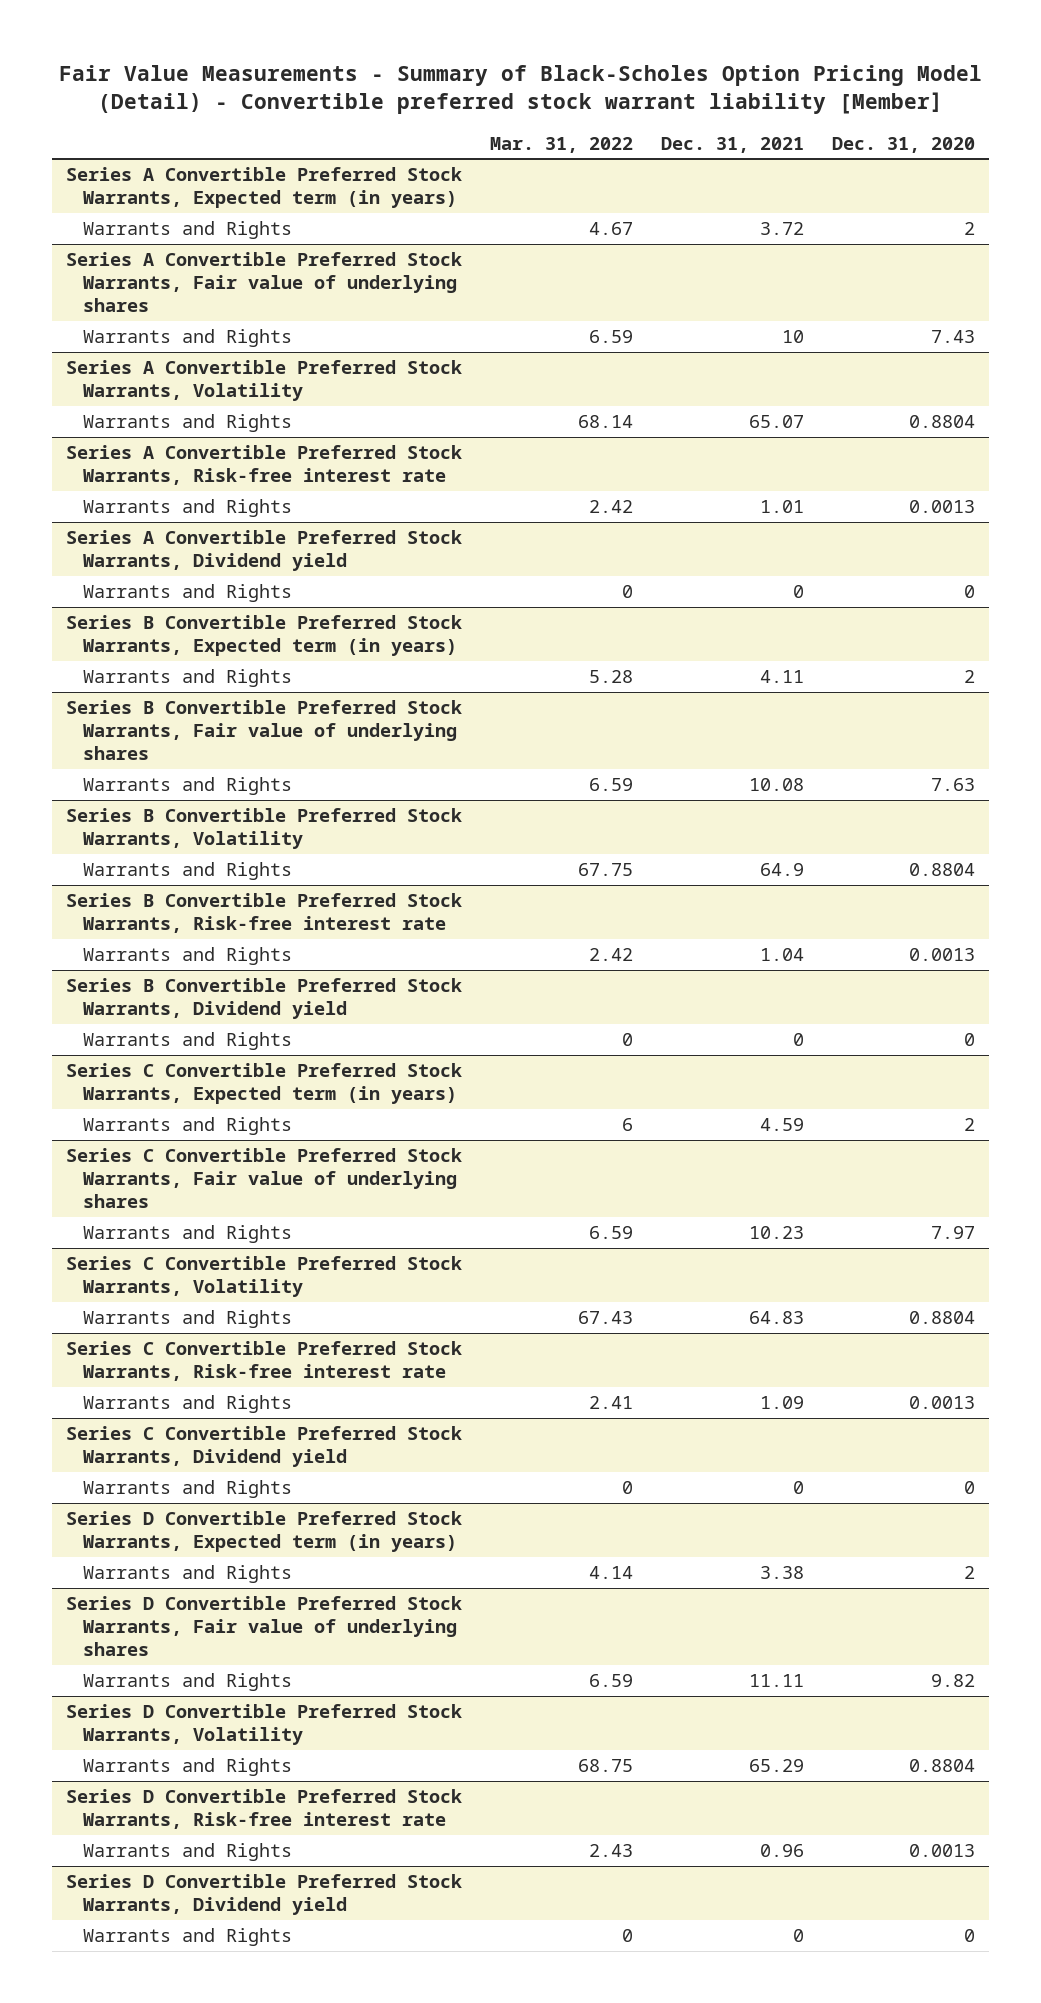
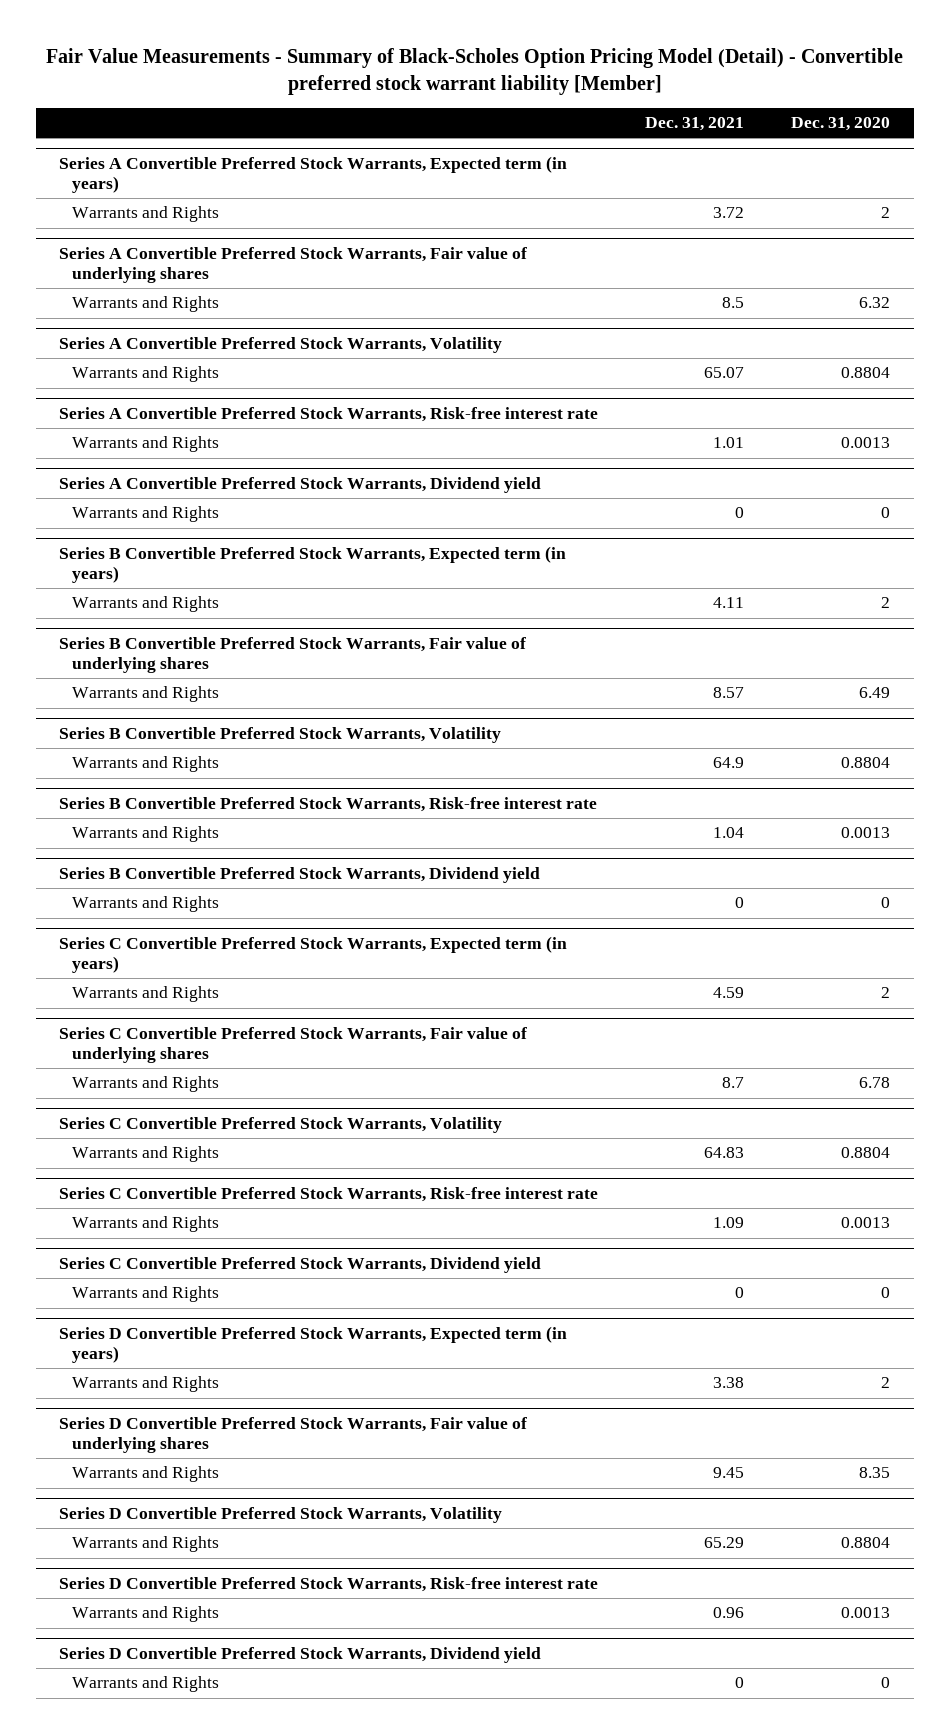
[490,136,634,153] Mar. 31, 2022 -> none
[782,329,805,343] 10 -> [722,297,745,309] 8.5
[931,329,976,343] 7.43 -> [859,297,891,309] 6.32
[749,777,805,791] 10.08 -> [713,687,745,699] 8.57
[931,777,976,791] 7.63 -> [859,687,891,699] 6.49
[749,1225,805,1239] 10.23 -> [722,1077,745,1089] 8.7
[931,1225,976,1239] 7.97 -> [859,1077,891,1089] 6.78
[749,1673,805,1687] 11.11 -> [713,1467,745,1479] 9.45
[931,1673,976,1687] 9.82 -> [859,1467,891,1479] 8.35

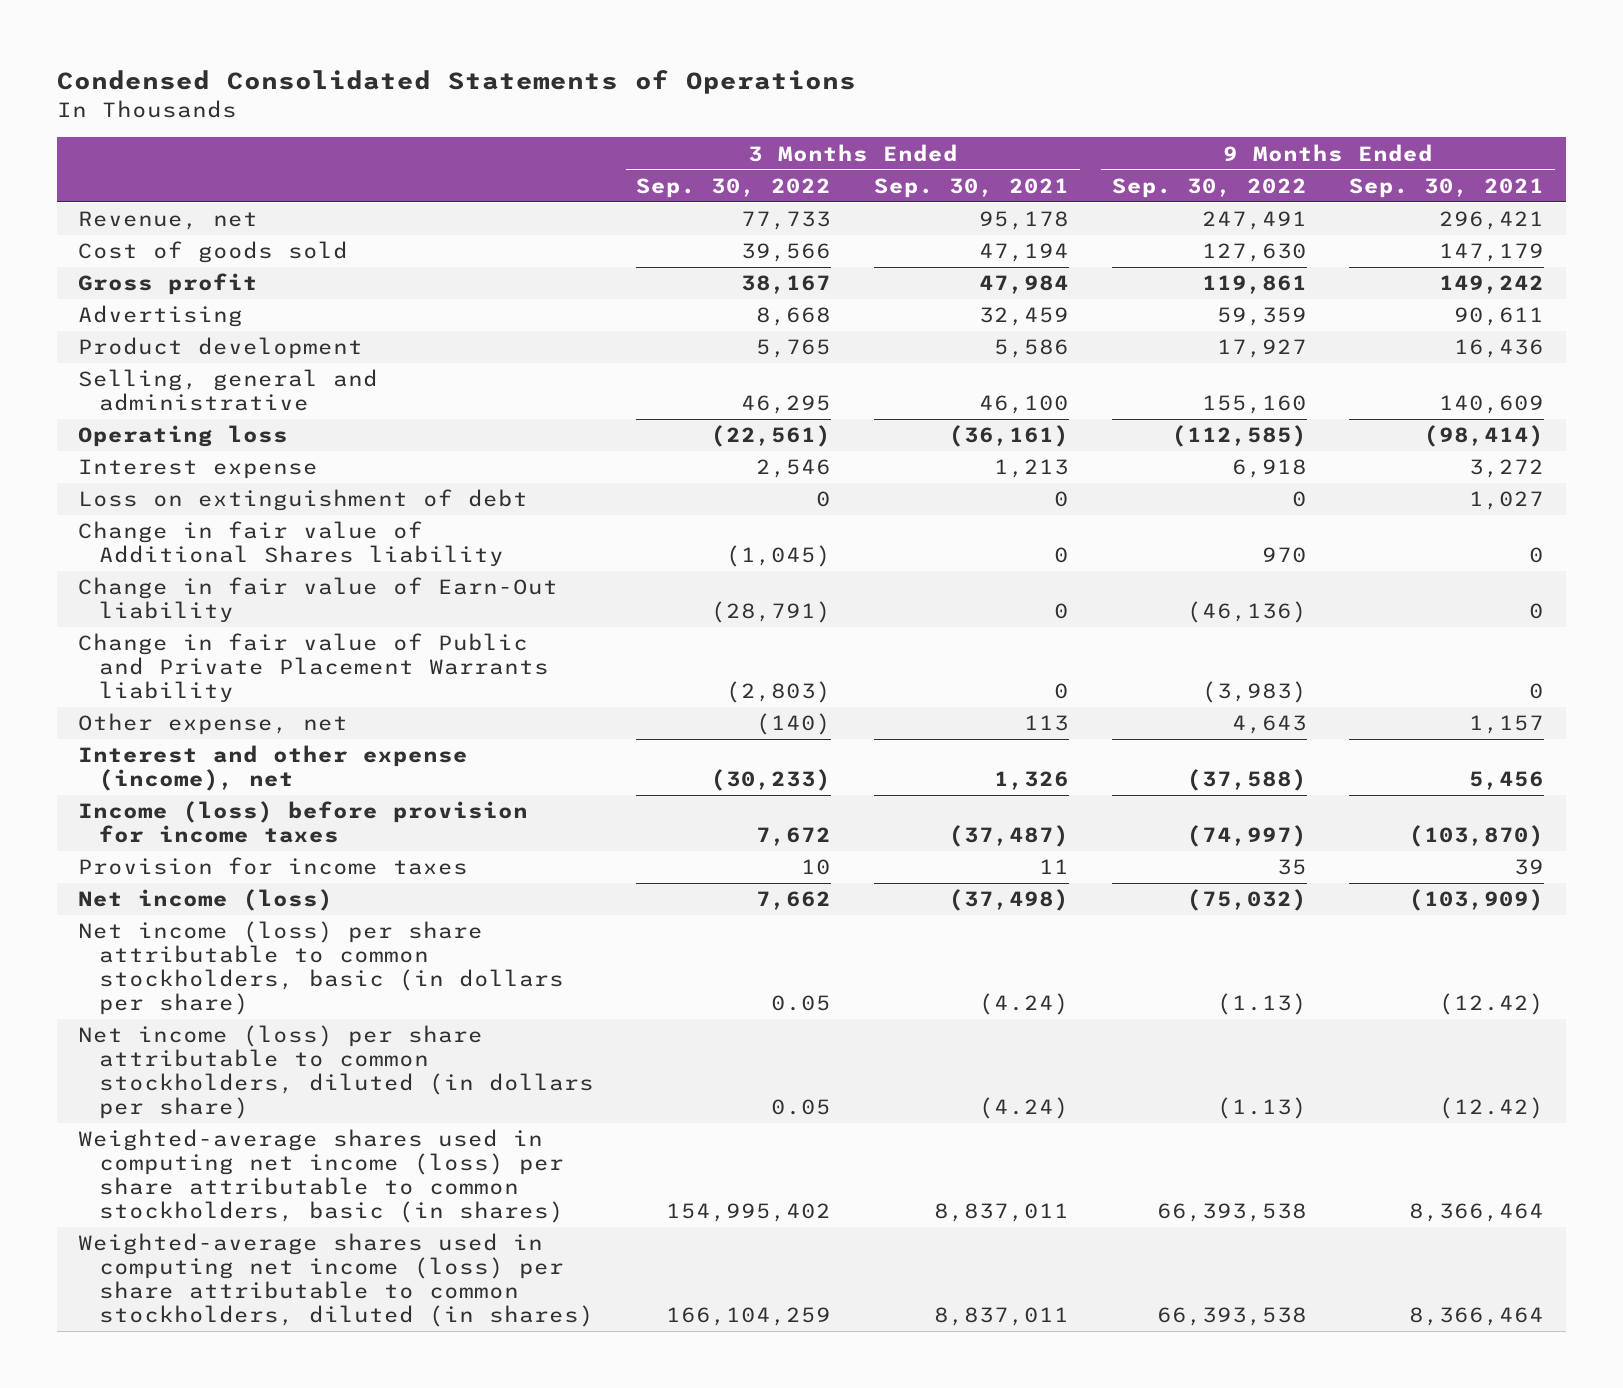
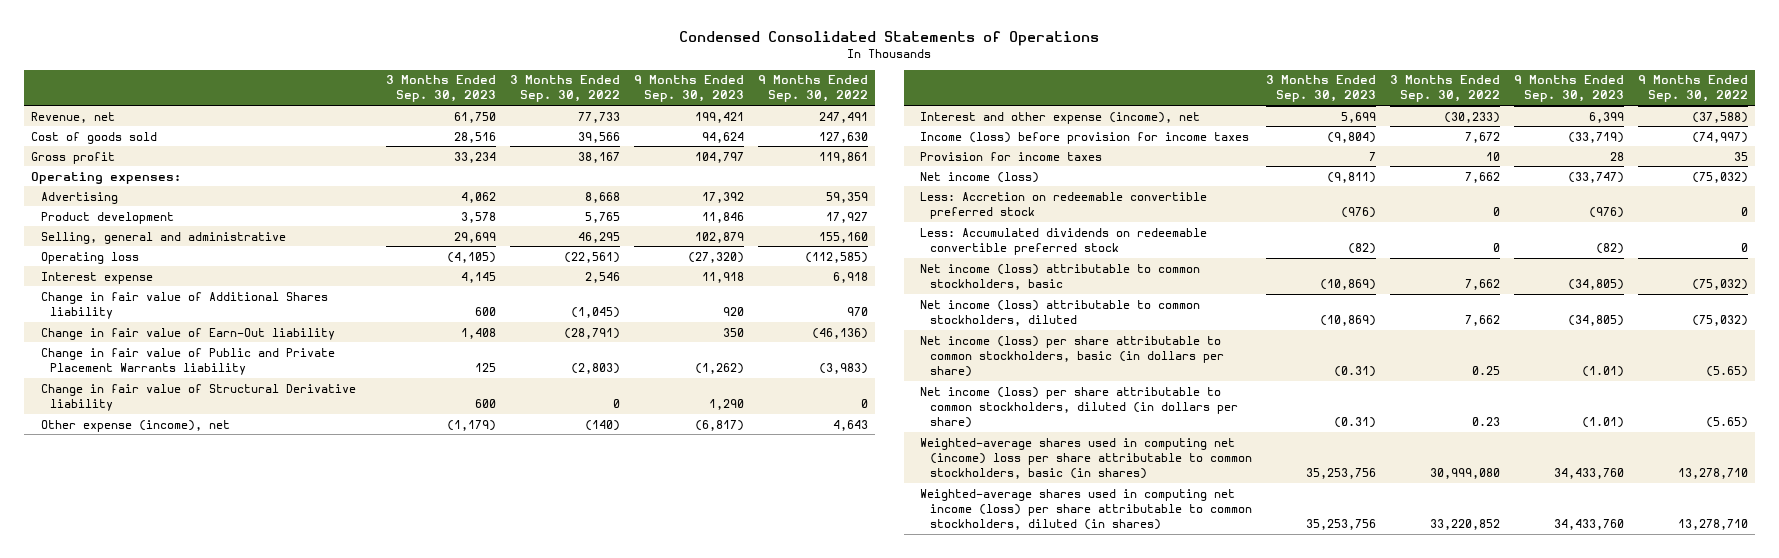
[874,177,1070,198] Sep. 30, 2021 -> none
[1349,177,1545,198] Sep. 30, 2021 -> none
none -> [386,75,497,103] 3 Months Ended Sep. 30, 2023
none -> [633,75,744,103] 9 Months Ended Sep. 30, 2023
none -> [31,171,182,184] Operating expenses:
[78,489,529,512] Loss on extinguishment of debt -> none
none -> [40,383,356,411] Change in fair value of Structural Derivative liability
[78,713,349,736] Other expense, net -> [40,419,230,432] Other expense (income), net
none -> [920,191,1208,219] Less: Accretion on redeemable convertible preferred stock
none -> [920,227,1208,255] Less: Accumulated dividends on redeemable convertible preferred stock
none -> [920,263,1201,290] Net income (loss) attributable to common stockholders, basic
none -> [920,299,1201,326] Net income (loss) attributable to common stockholders, diluted
[771,994,832,1011] 0.05 -> [1471,365,1500,375] 0.25
[1216,992,1307,1015] (1.13) -> [1705,365,1748,377] (5.65)
[771,1098,832,1115] 0.05 -> [1471,416,1500,426] 0.23
[1216,1096,1307,1119] (1.13) -> [1705,416,1748,428] (5.65)
[78,1129,564,1223] Weighted-average shares used in computing net income (loss) per share attributable to common stockholders, basic (in shares) -> [920,437,1252,479] Weighted-average shares used in computing net (income) loss per share attributable to common stockholders, basic (in shares)
[666,1202,832,1222] 154,995,402 -> [1429,467,1500,479] 30,999,080
[1156,1202,1307,1222] 66,393,538 -> [1677,467,1748,479] 13,278,710
[666,1306,832,1326] 166,104,259 -> [1429,518,1500,530] 33,220,852
[1156,1306,1307,1326] 66,393,538 -> [1677,518,1748,530] 13,278,710

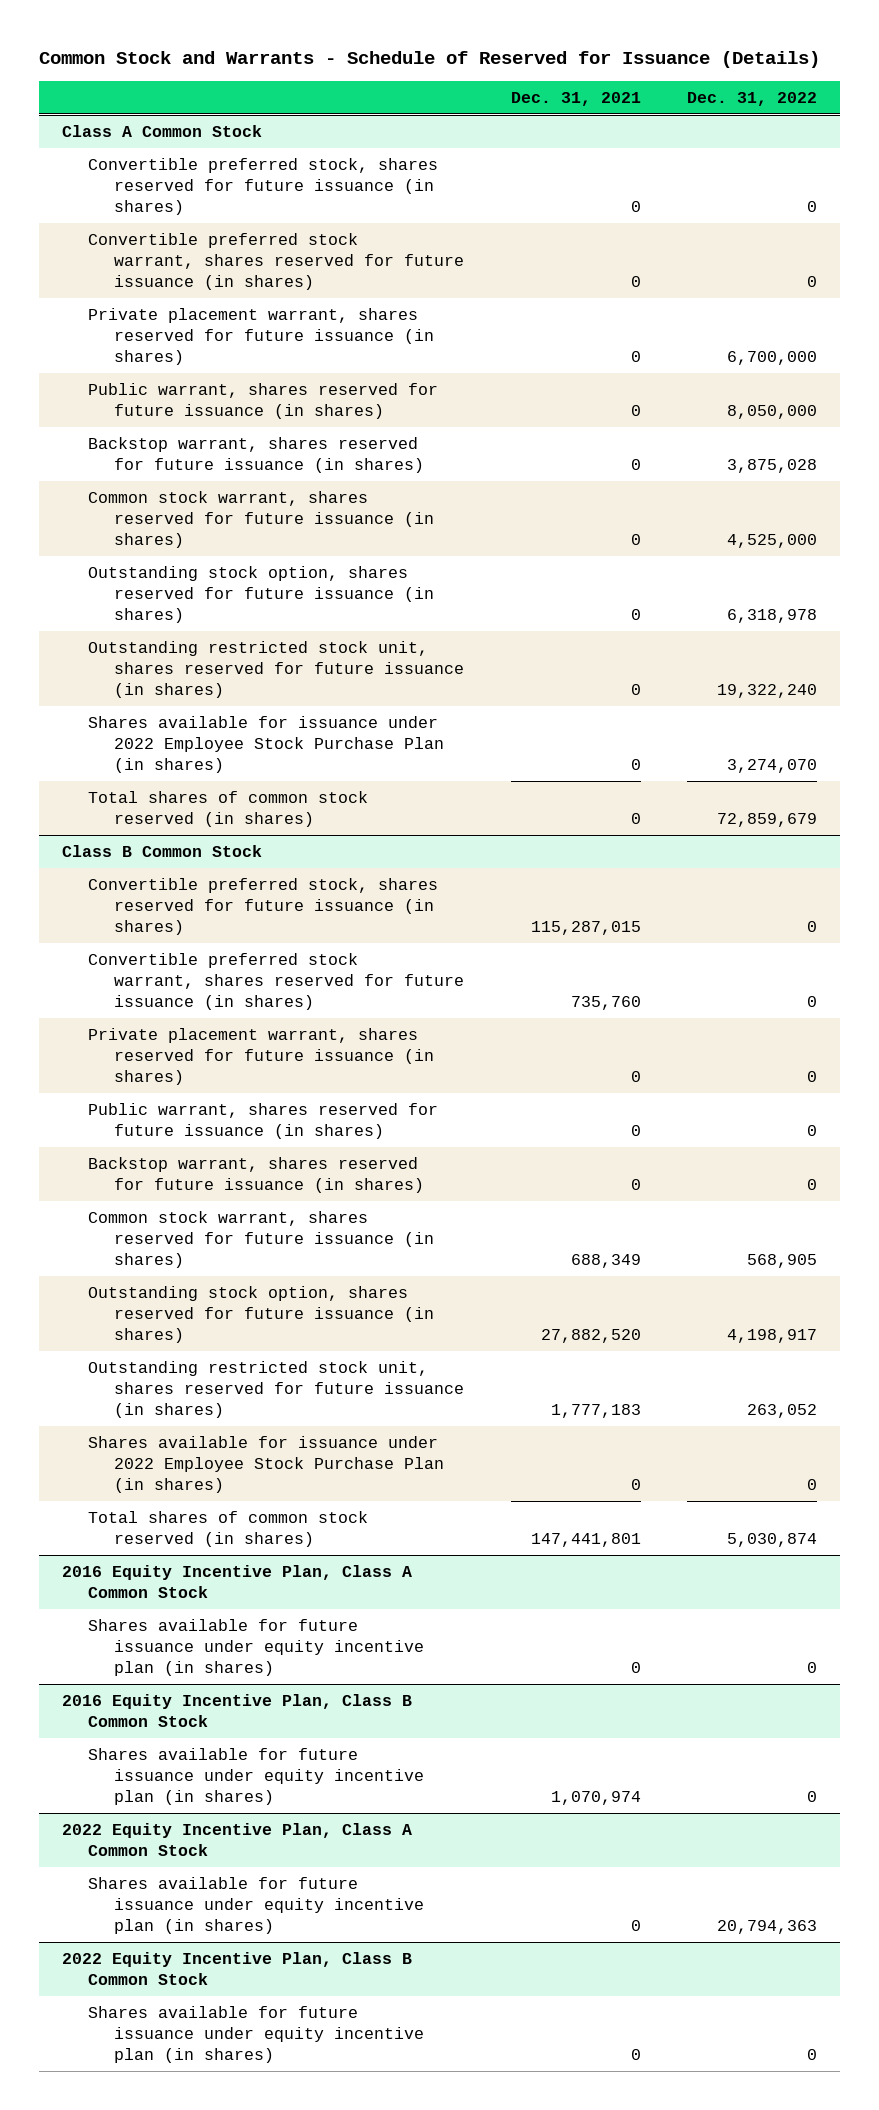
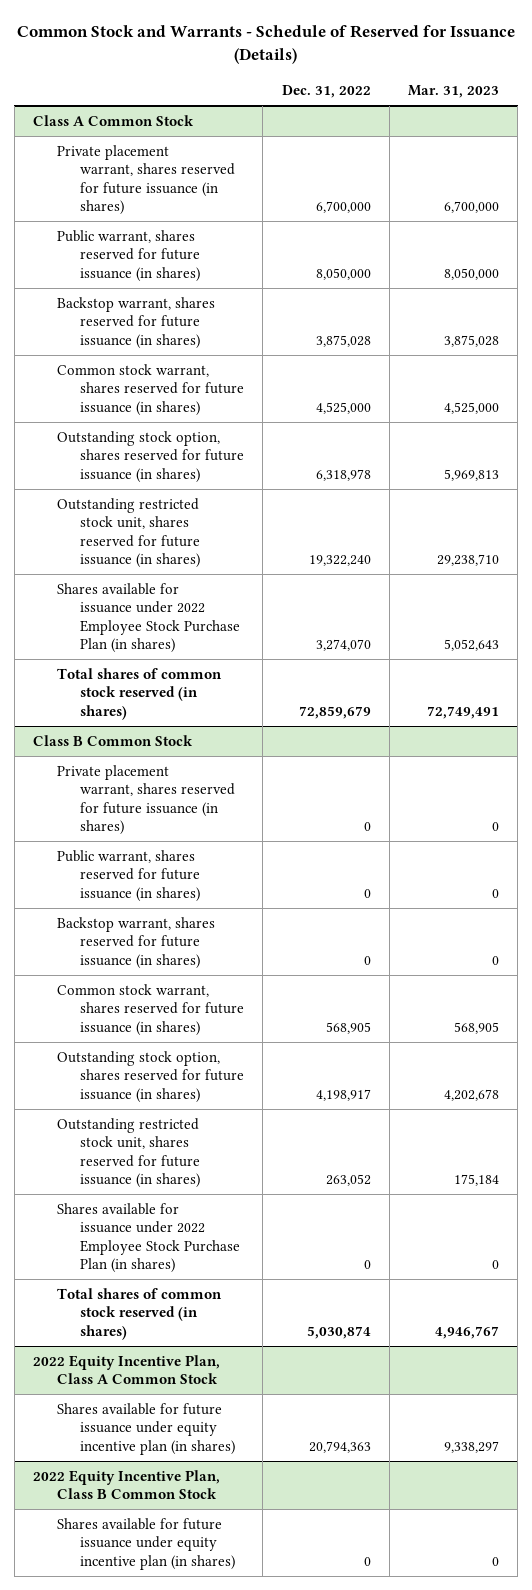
[510,91,641,106] Dec. 31, 2021 -> none
none -> [408,85,500,99] Mar. 31, 2023
[88,157,439,215] Convertible preferred stock, shares reserved for future issuance (in shares) -> none
[88,232,465,290] Convertible preferred stock warrant, shares reserved for future issuance (in shares) -> none
[88,877,439,935] Convertible preferred stock, shares reserved for future issuance (in shares) -> none
[88,952,465,1010] Convertible preferred stock warrant, shares reserved for future issuance (in shares) -> none
[62,1564,413,1598] 2016 Equity Incentive Plan, Class A Common Stock -> none
[88,1618,425,1676] Shares available for future issuance under equity incentive plan (in shares) -> none
[62,1693,413,1727] 2016 Equity Incentive Plan, Class B Common Stock -> none
[88,1747,425,1805] Shares available for future issuance under equity incentive plan (in shares) -> none

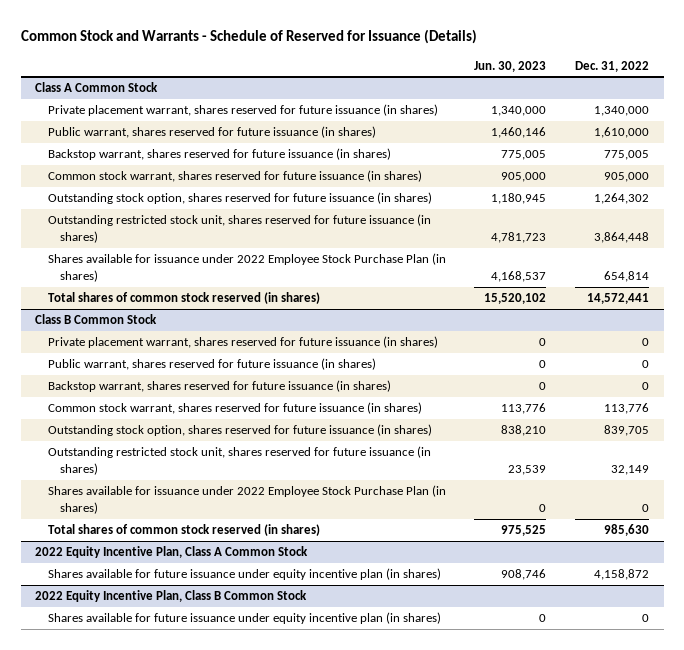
[408,85,500,99] Mar. 31, 2023 -> none
none -> [474,60,547,72] Jun. 30, 2023
[315,200,371,213] 6,700,000 -> [594,106,650,117] 1,340,000
[315,267,371,280] 8,050,000 -> [594,127,650,139] 1,610,000
[315,334,371,347] 3,875,028 -> [604,150,650,161] 775,005
[315,401,371,414] 4,525,000 -> [604,172,650,183] 905,000
[315,468,371,481] 6,318,978 -> [594,193,650,205] 1,264,302
[308,554,371,566] 19,322,240 -> [594,232,650,244] 3,864,448
[315,638,371,651] 3,274,070 -> [604,271,650,283] 654,814
[298,705,371,719] 72,859,679 -> [587,293,650,305] 14,572,441
[325,1021,371,1034] 568,905 -> [604,403,650,415] 113,776
[315,1088,371,1101] 4,198,917 -> [604,425,650,437] 839,705
[325,1173,371,1186] 263,052 -> [611,465,650,476] 32,149
[306,1325,371,1339] 5,030,874 -> [604,524,650,537] 985,630
[308,1440,371,1453] 20,794,363 -> [594,569,650,581] 4,158,872

